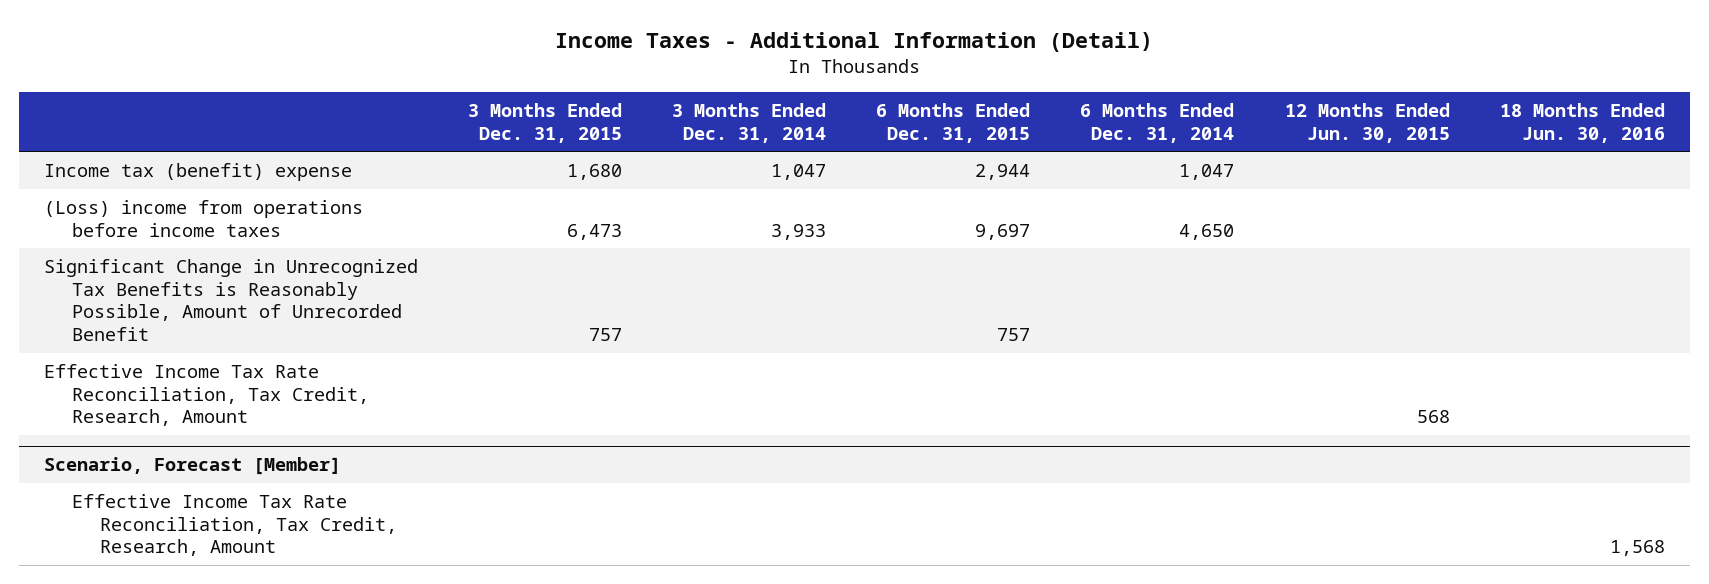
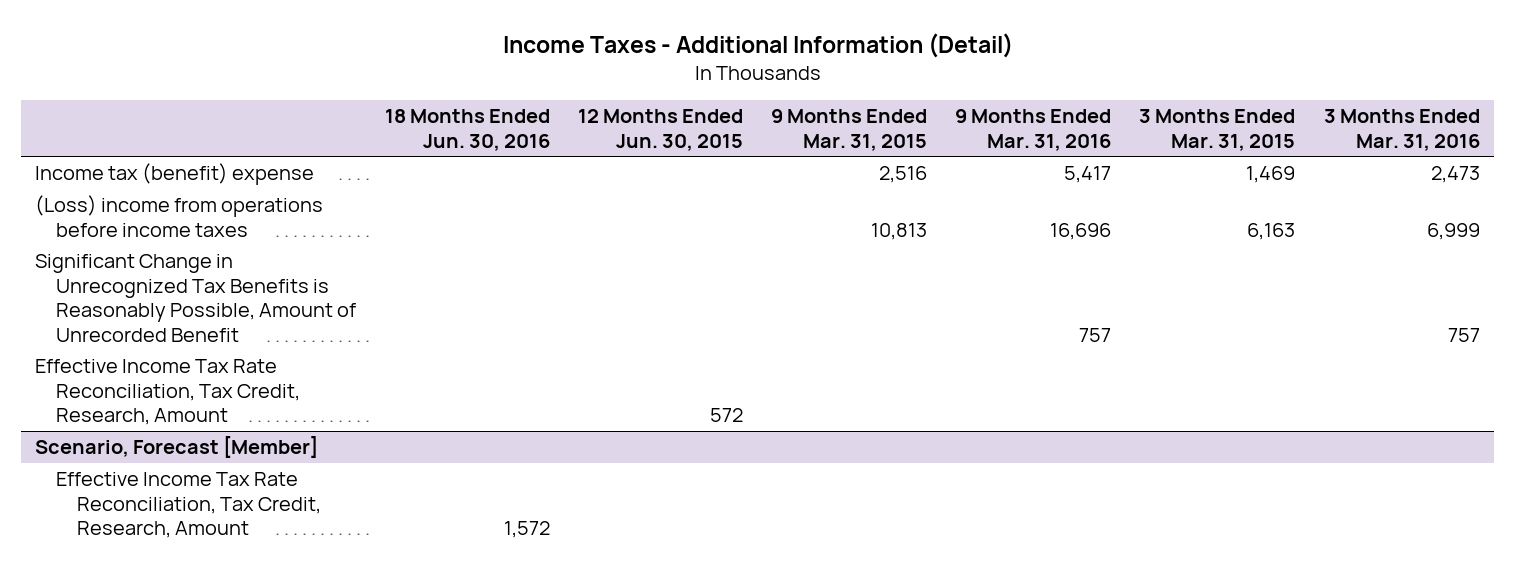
[468,103,623,143] 3 Months Ended Dec. 31, 2015 -> none
[672,103,827,143] 3 Months Ended Dec. 31, 2014 -> none
[876,103,1031,143] 6 Months Ended Dec. 31, 2015 -> none
[1080,103,1235,143] 6 Months Ended Dec. 31, 2014 -> none
none -> [770,109,927,151] 9 Months Ended Mar. 31, 2015
none -> [955,109,1112,151] 9 Months Ended Mar. 31, 2016
none -> [1139,109,1296,151] 3 Months Ended Mar. 31, 2015
none -> [1323,109,1480,151] 3 Months Ended Mar. 31, 2016
[1416,410,1450,424] 568 -> [709,408,743,423] 572
[1609,540,1665,557] 1,568 -> [503,521,550,539] 1,572

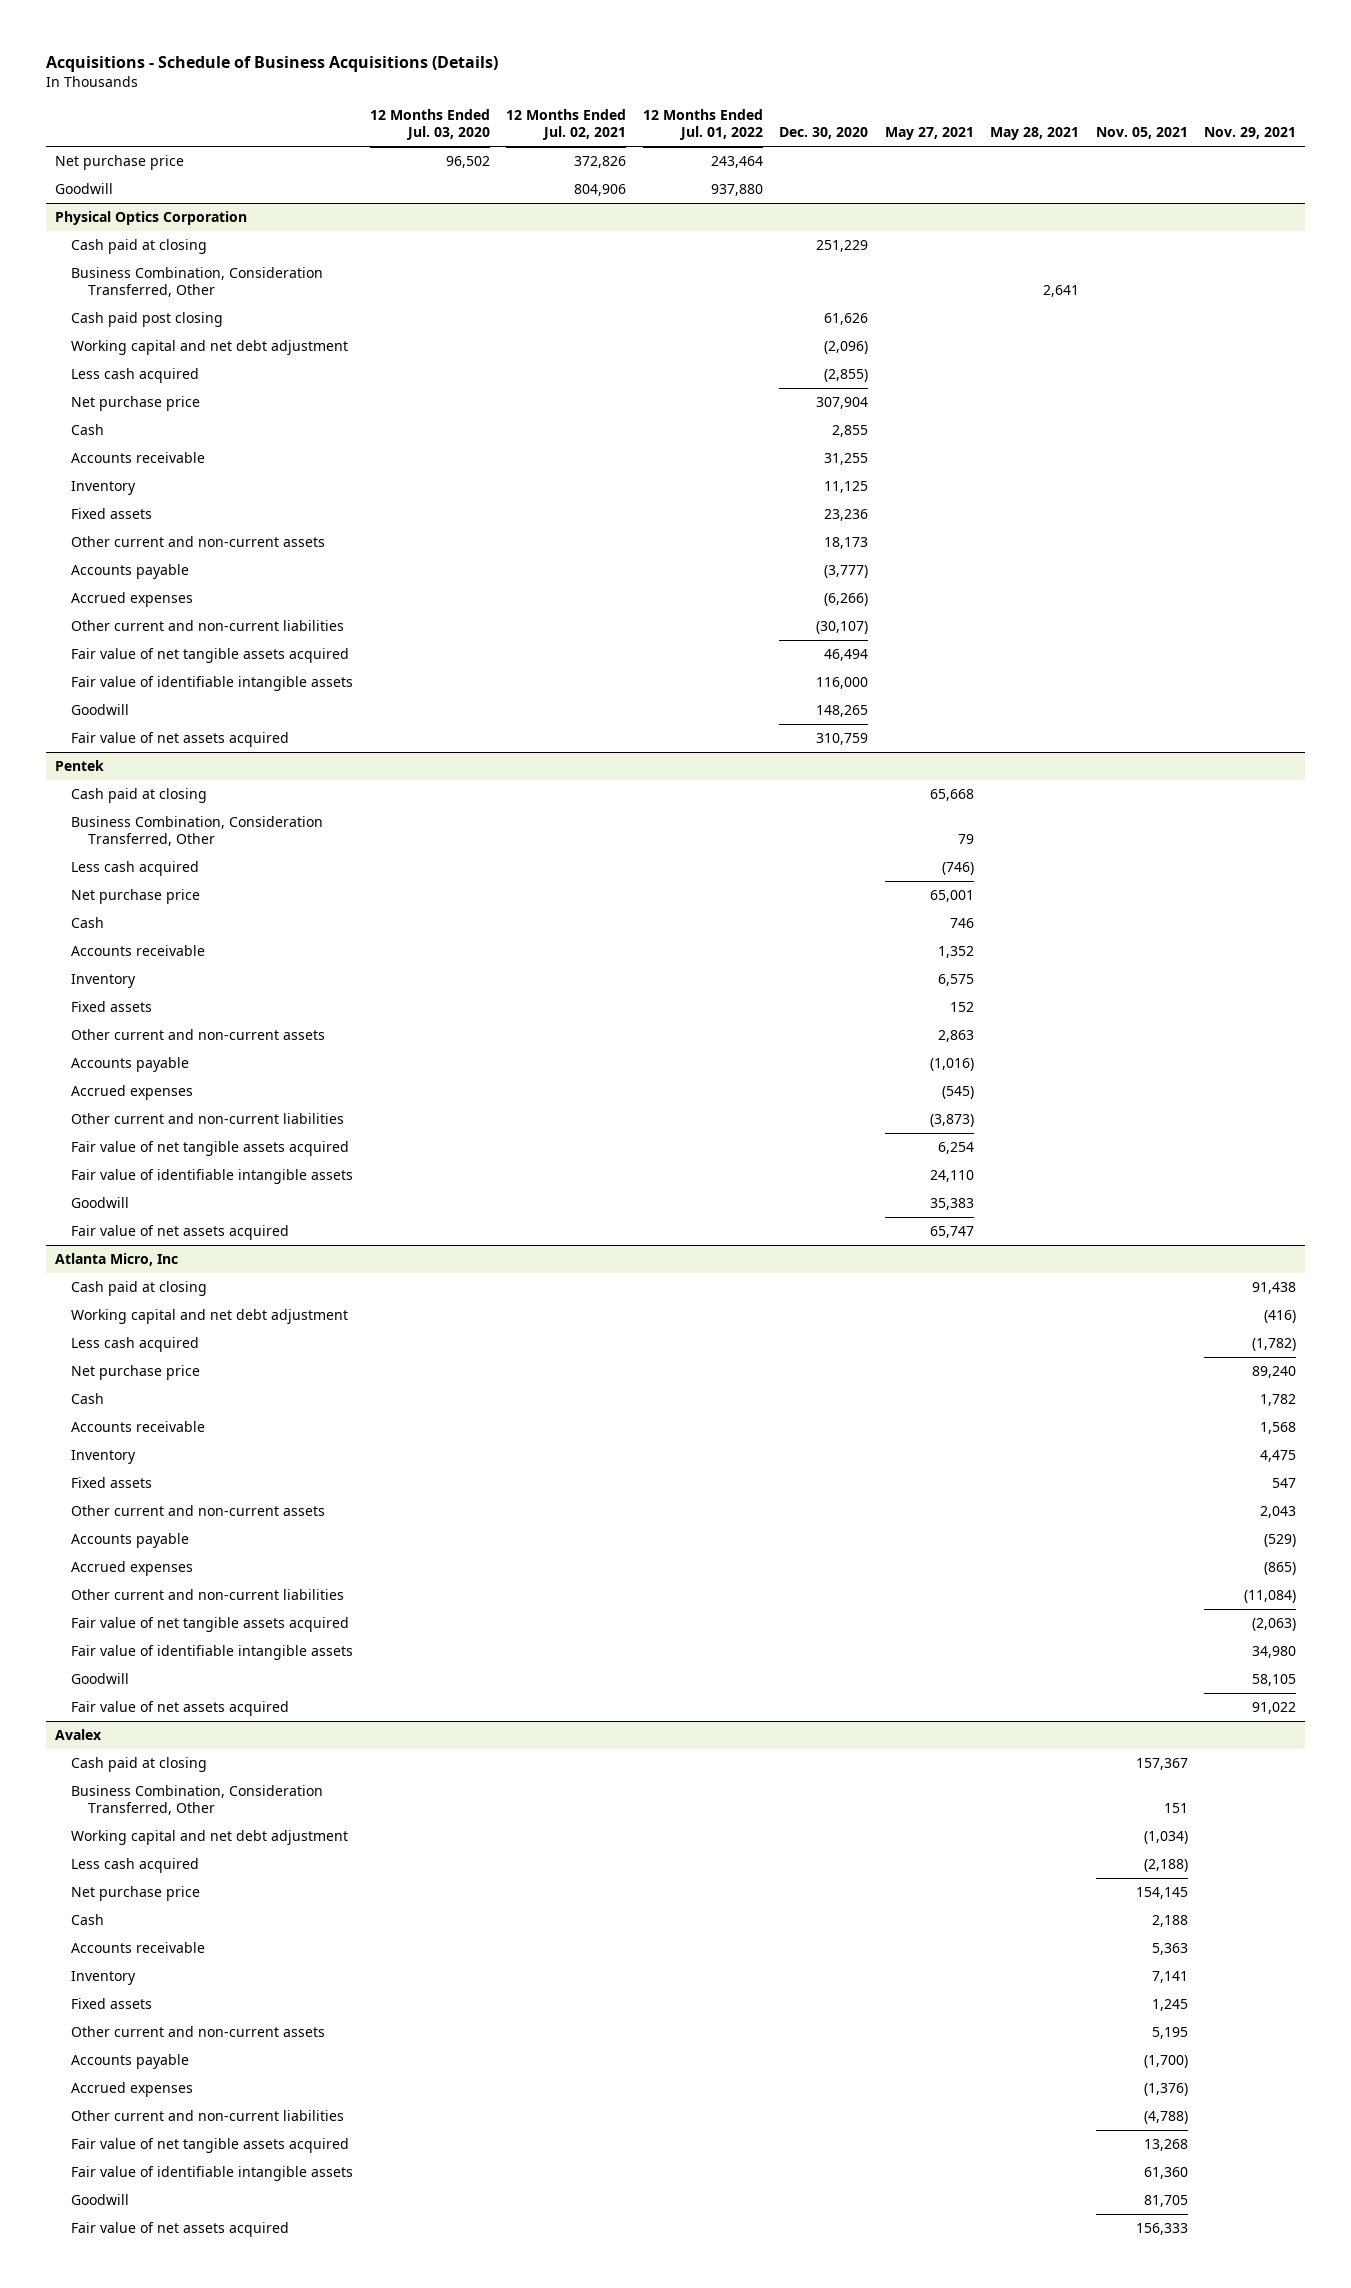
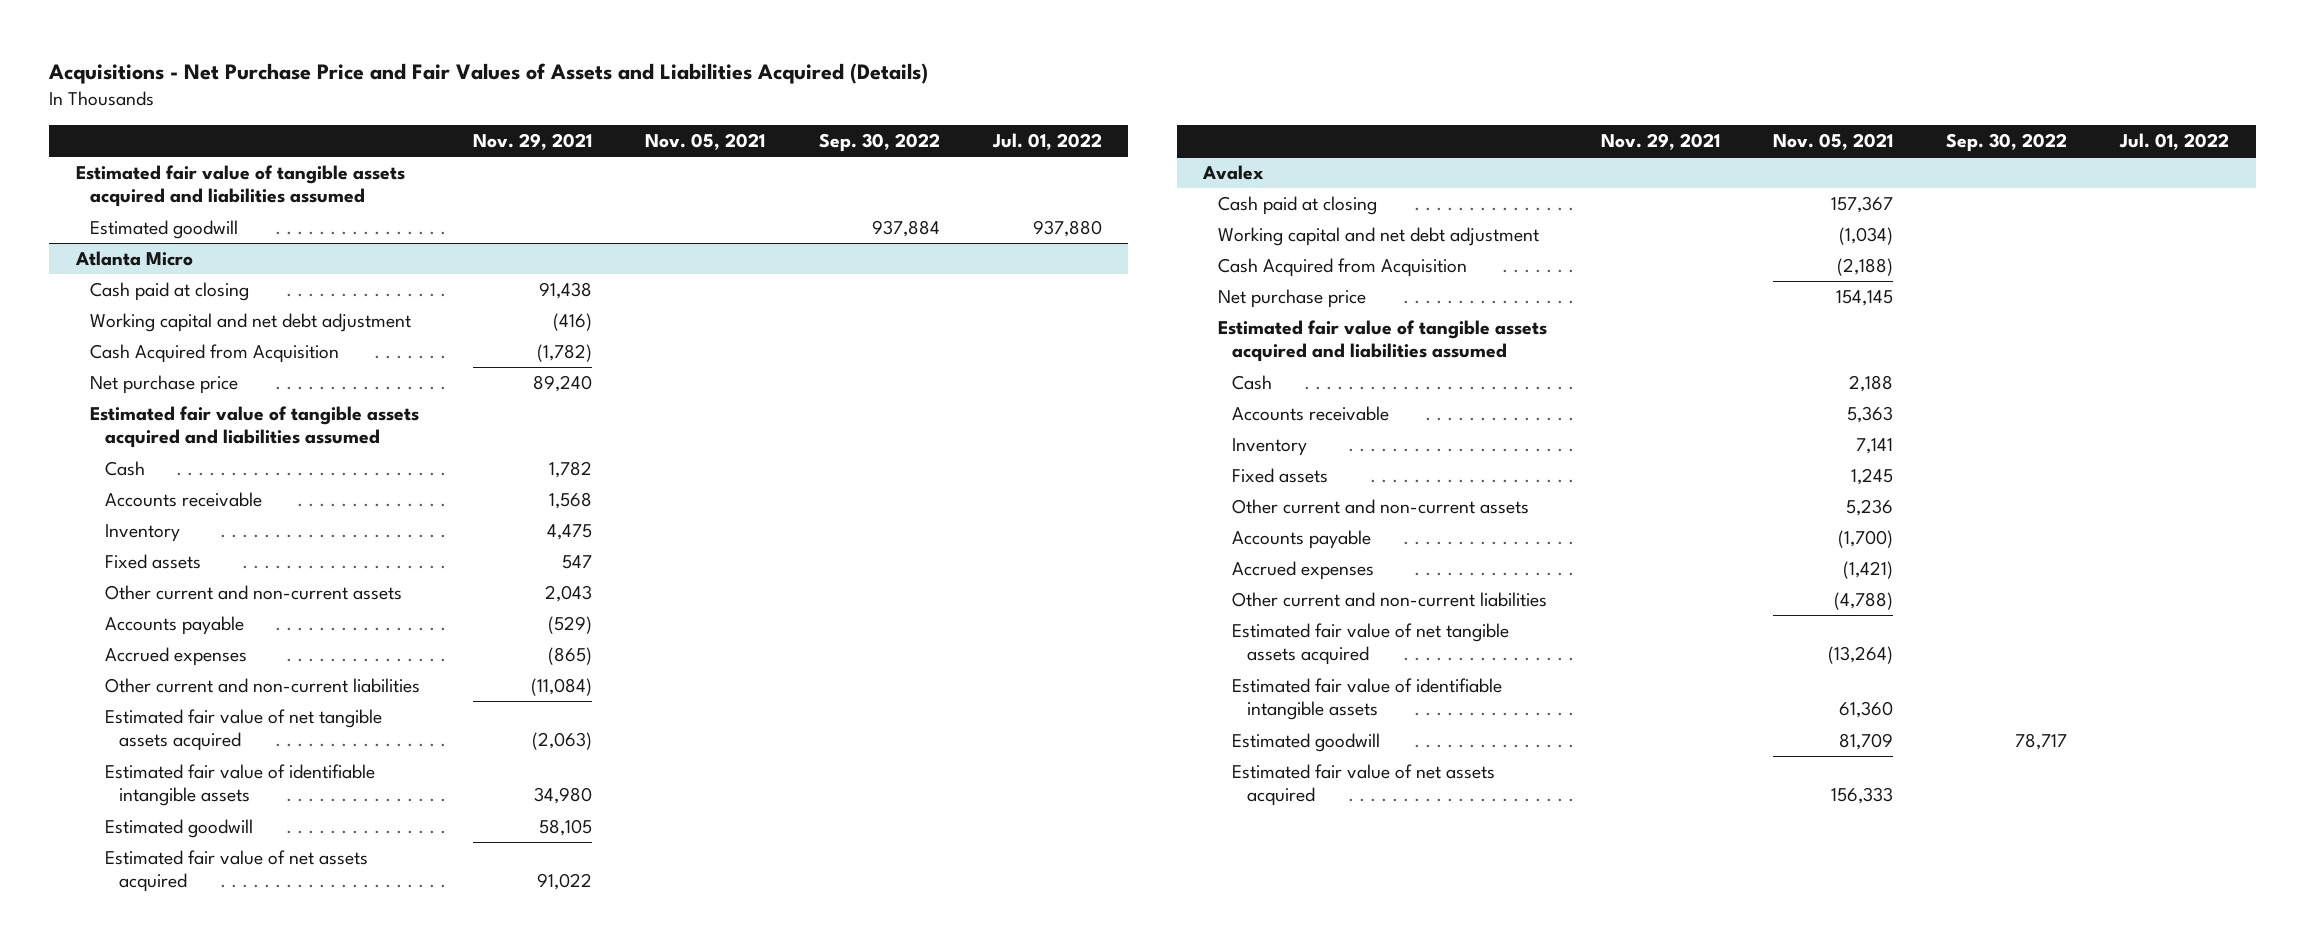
[46,56,499,73] Acquisitions - Schedule of Business Acquisitions (Details) -> [48,63,929,85] Acquisitions - Net Purchase Price and Fair Values of Assets and Liabilities Acquired (Details)
[369,108,490,141] 12 Months Ended Jul. 03, 2020 -> none
[506,108,627,141] 12 Months Ended Jul. 02, 2021 -> none
[642,108,763,141] 12 Months Ended Jul. 01, 2022 -> none
[779,127,869,140] Dec. 30, 2020 -> none
[884,127,974,141] May 27, 2021 -> none
[990,127,1080,141] May 28, 2021 -> none
none -> [818,132,940,152] Sep. 30, 2022
none -> [991,132,1102,150] Jul. 01, 2022
[54,154,184,170] Net purchase price -> none
[54,210,247,225] Physical Optics Corporation -> none
[71,238,208,254] Cash paid at closing -> none
[71,266,324,298] Business Combination, Consideration Transferred, Other -> none
[71,311,224,327] Cash paid post closing -> none
[71,339,349,355] Working capital and net debt adjustment -> none
[71,367,200,383] Less cash acquired -> none
[71,395,201,411] Net purchase price -> none
[71,423,105,435] Cash -> none
[71,451,206,463] Accounts receivable -> none
[71,480,137,495] Inventory -> none
[71,507,153,519] Fixed assets -> none
[71,535,326,547] Other current and non-current assets -> none
[71,563,190,579] Accounts payable -> none
[71,591,194,607] Accrued expenses -> none
[71,619,345,631] Other current and non-current liabilities -> none
[71,647,350,663] Fair value of net tangible assets acquired -> none
[71,675,354,691] Fair value of identifiable intangible assets -> none
[71,703,130,715] Goodwill -> none
[71,731,290,747] Fair value of net assets acquired -> none
[54,759,104,771] Pentek -> none
[71,787,208,803] Cash paid at closing -> none
[71,815,324,847] Business Combination, Consideration Transferred, Other -> none
[71,860,200,876] Less cash acquired -> none
[71,888,201,904] Net purchase price -> none
[71,916,105,928] Cash -> none
[71,944,206,956] Accounts receivable -> none
[71,973,137,988] Inventory -> none
[71,1000,153,1012] Fixed assets -> none
[71,1028,326,1040] Other current and non-current assets -> none
[71,1056,190,1072] Accounts payable -> none
[71,1084,194,1100] Accrued expenses -> none
[71,1112,345,1124] Other current and non-current liabilities -> none
[71,1140,350,1156] Fair value of net tangible assets acquired -> none
[71,1168,354,1184] Fair value of identifiable intangible assets -> none
[71,1196,130,1208] Goodwill -> none
[71,1224,290,1240] Fair value of net assets acquired -> none
none -> [75,165,405,208] Estimated fair value of tangible assets acquired and liabilities assumed
[54,182,113,194] Goodwill -> [90,220,239,240] Estimated goodwill
[54,1252,178,1266] Atlanta Micro, Inc -> [74,251,193,267] Atlanta Micro
[71,1336,200,1352] Less cash acquired -> [90,344,340,364] Cash Acquired from Acquisition
none -> [90,406,420,449] Estimated fair value of tangible assets acquired and liabilities assumed
[71,1616,350,1632] Fair value of net tangible assets acquired -> [104,709,382,752] Estimated fair value of net tangible assets acquired
[71,1644,354,1660] Fair value of identifiable intangible assets -> [104,764,375,807] Estimated fair value of identifiable intangible assets
[71,1672,130,1684] Goodwill -> [104,819,253,839] Estimated goodwill
[71,1700,290,1716] Fair value of net assets acquired -> [104,850,368,893] Estimated fair value of net assets acquired
[71,1784,324,1816] Business Combination, Consideration Transferred, Other -> none
[71,1857,200,1873] Less cash acquired -> [1217,258,1467,278] Cash Acquired from Acquisition
none -> [1217,320,1547,363] Estimated fair value of tangible assets acquired and liabilities assumed
[1151,2026,1188,2039] 5,195 -> [1845,499,1893,517] 5,236
[1143,2082,1188,2096] (1,376) -> [1842,561,1893,580] (1,421)
[71,2137,350,2153] Fair value of net tangible assets acquired -> [1232,623,1510,666] Estimated fair value of net tangible assets acquired
[1143,2138,1188,2151] 13,268 -> [1827,646,1893,665] (13,264)
[71,2165,354,2181] Fair value of identifiable intangible assets -> [1232,678,1503,721] Estimated fair value of identifiable intangible assets
[71,2193,130,2205] Goodwill -> [1232,733,1381,753] Estimated goodwill
[1143,2194,1188,2207] 81,705 -> [1838,733,1893,751] 81,709
[71,2221,290,2237] Fair value of net assets acquired -> [1232,764,1496,807] Estimated fair value of net assets acquired

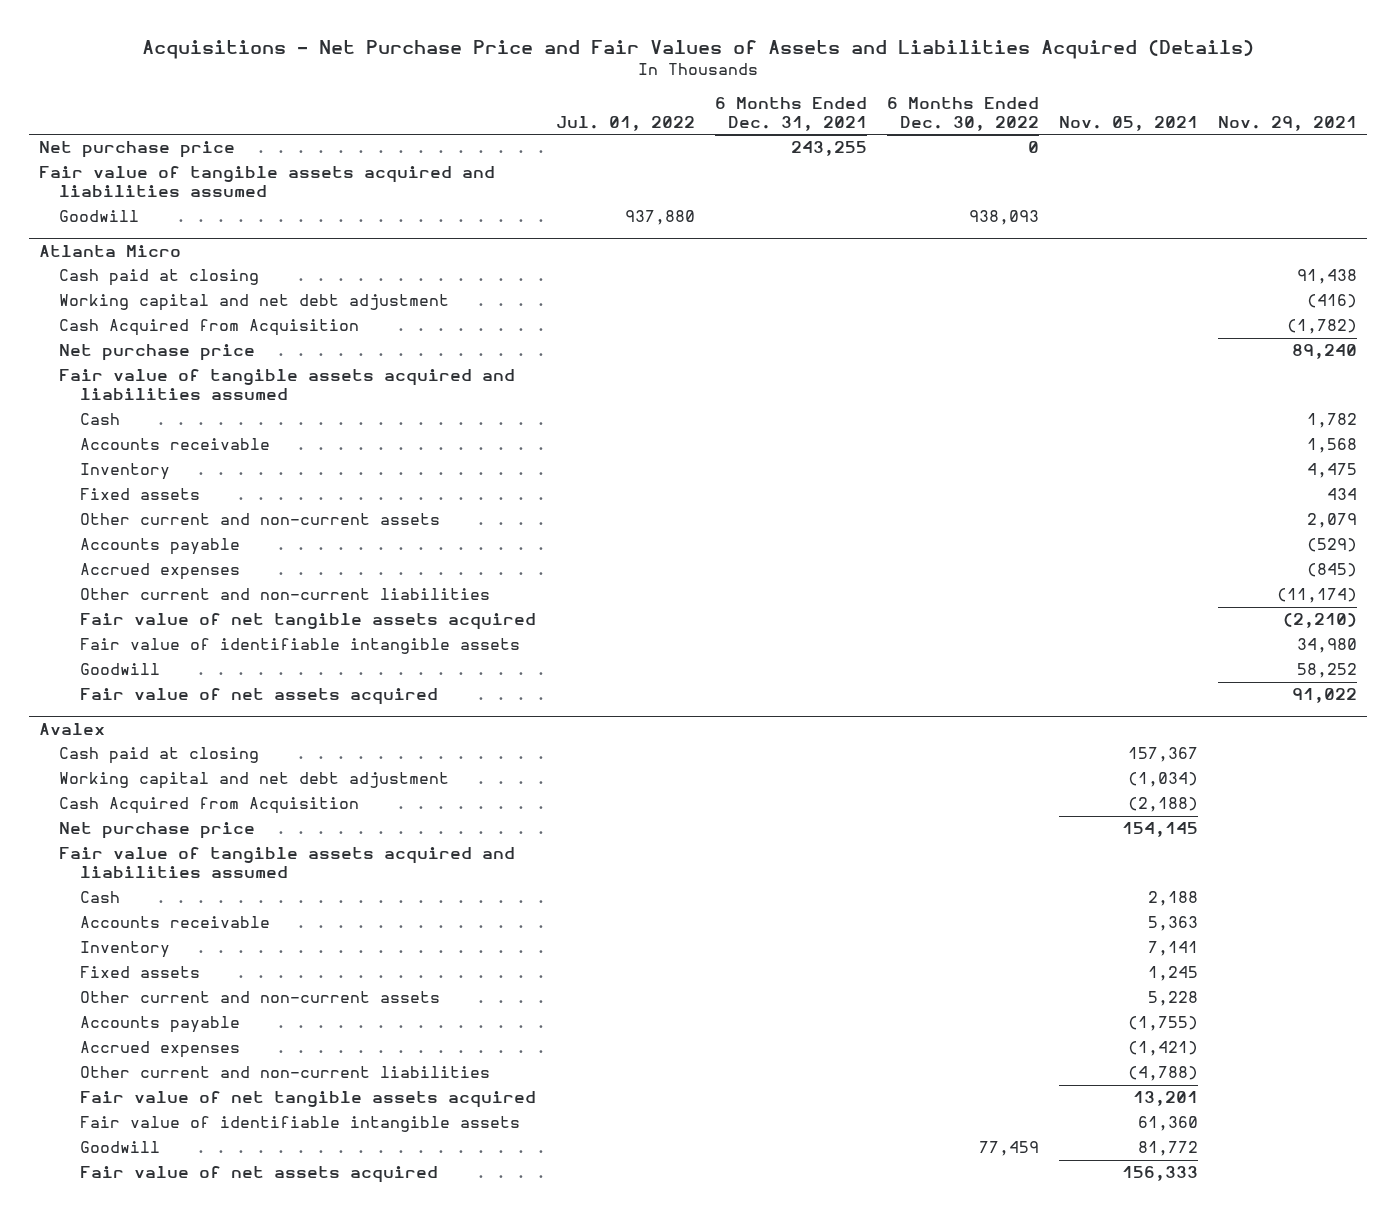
[818,132,940,152] Sep. 30, 2022 -> none
none -> [714,97,867,131] 6 Months Ended Dec. 31, 2021
none -> [886,97,1039,131] 6 Months Ended Dec. 30, 2022
none -> [39,141,236,159] Net purchase price
[75,165,405,208] Estimated fair value of tangible assets acquired and liabilities assumed -> [39,166,496,198] Fair value of tangible assets acquired and liabilities assumed
[90,220,239,240] Estimated goodwill -> [59,210,140,223] Goodwill
[90,406,420,449] Estimated fair value of tangible assets acquired and liabilities assumed -> [59,369,516,401] Fair value of tangible assets acquired and liabilities assumed
[562,555,593,570] 547 -> [1326,488,1357,501] 434
[545,585,593,603] 2,043 -> [1306,513,1357,529] 2,079
[548,647,593,666] (865) -> [1306,563,1357,578] (845)
[531,678,593,697] (11,084) -> [1276,588,1357,604] (11,174)
[104,709,382,752] Estimated fair value of net tangible assets acquired -> [79,613,536,631] Fair value of net tangible assets acquired
[532,732,593,751] (2,063) -> [1282,613,1357,629] (2,210)
[104,764,375,807] Estimated fair value of identifiable intangible assets -> [79,638,520,655] Fair value of identifiable intangible assets
[104,819,253,839] Estimated goodwill -> [79,663,160,676] Goodwill
[539,819,593,837] 58,105 -> [1296,663,1357,679] 58,252
[104,850,368,893] Estimated fair value of net assets acquired -> [79,688,438,706] Fair value of net assets acquired
[1217,320,1547,363] Estimated fair value of tangible assets acquired and liabilities assumed -> [59,847,516,879] Fair value of tangible assets acquired and liabilities assumed
[1845,499,1893,517] 5,236 -> [1147,991,1198,1007] 5,228
[1837,530,1893,549] (1,700) -> [1127,1016,1198,1032] (1,755)
[1232,623,1510,666] Estimated fair value of net tangible assets acquired -> [79,1091,536,1109] Fair value of net tangible assets acquired
[1827,646,1893,665] (13,264) -> [1132,1091,1198,1107] 13,201
[1232,678,1503,721] Estimated fair value of identifiable intangible assets -> [79,1116,520,1133] Fair value of identifiable intangible assets
[1232,733,1381,753] Estimated goodwill -> [79,1141,160,1154] Goodwill
[1838,733,1893,751] 81,709 -> [1137,1141,1198,1157] 81,772
[1232,764,1496,807] Estimated fair value of net assets acquired -> [79,1166,438,1184] Fair value of net assets acquired

